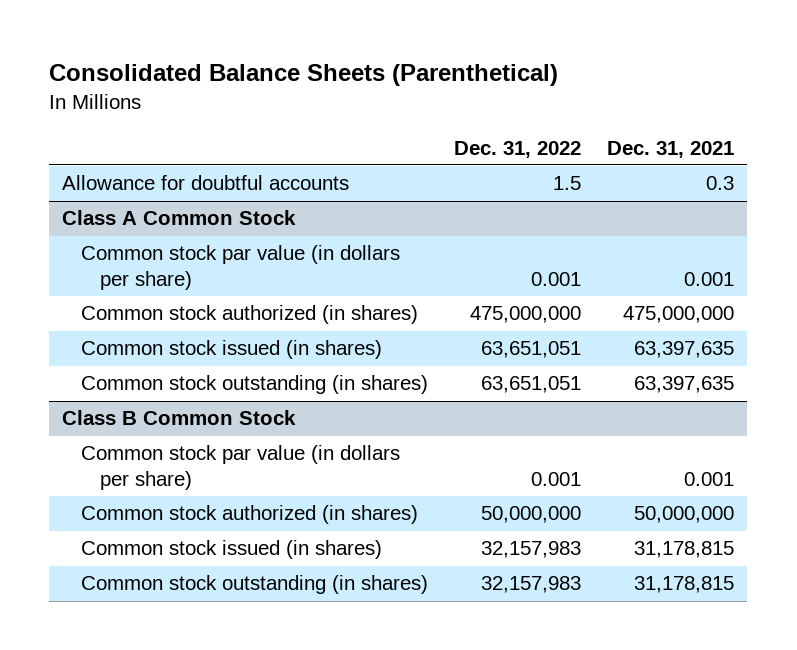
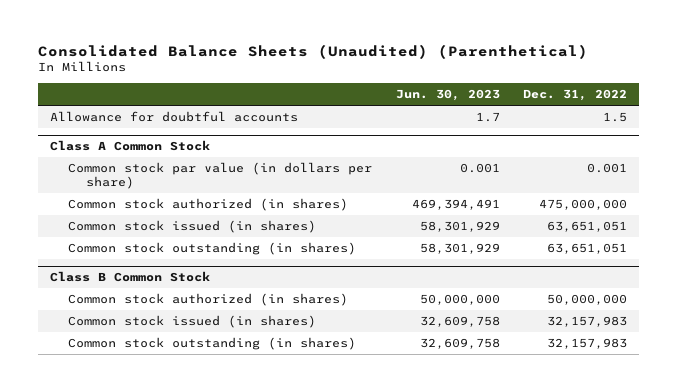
[49,64,559,87] Consolidated Balance Sheets (Parenthetical) -> [37,43,588,59] Consolidated Balance Sheets (Unaudited) (Parenthetical)
[607,140,735,158] Dec. 31, 2021 -> none
none -> [395,88,500,101] Jun. 30, 2023
[80,445,400,490] Common stock par value (in dollars per share) -> none

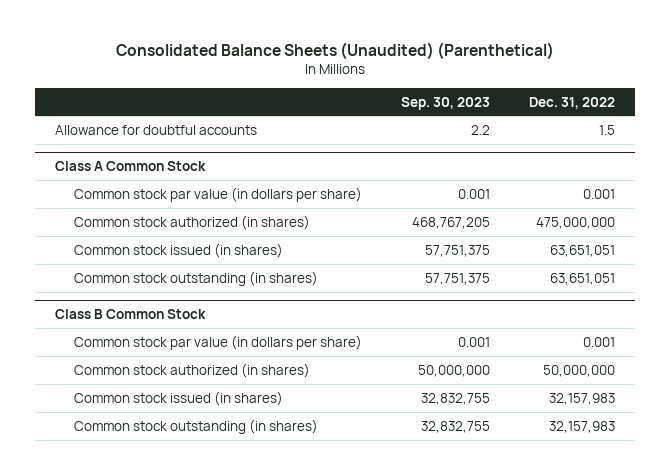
[395,88,500,101] Jun. 30, 2023 -> none
none -> [401,96,491,110] Sep. 30, 2023
none -> [74,334,363,350] Common stock par value (in dollars per share)

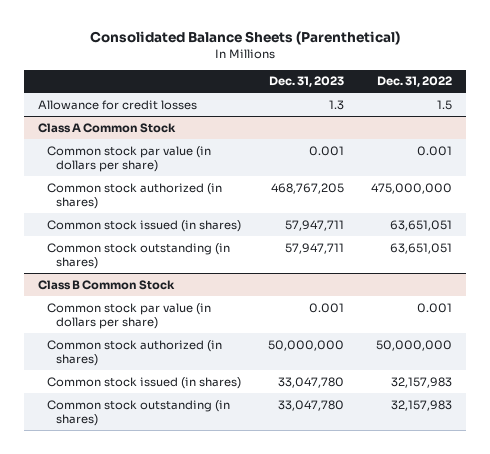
[115,42,554,60] Consolidated Balance Sheets (Unaudited) (Parenthetical) -> [90,31,401,46] Consolidated Balance Sheets (Parenthetical)
[401,96,491,110] Sep. 30, 2023 -> none
none -> [269,76,345,88] Dec. 31, 2023
[54,124,257,135] Allowance for doubtful accounts -> [37,99,197,110] Allowance for credit losses

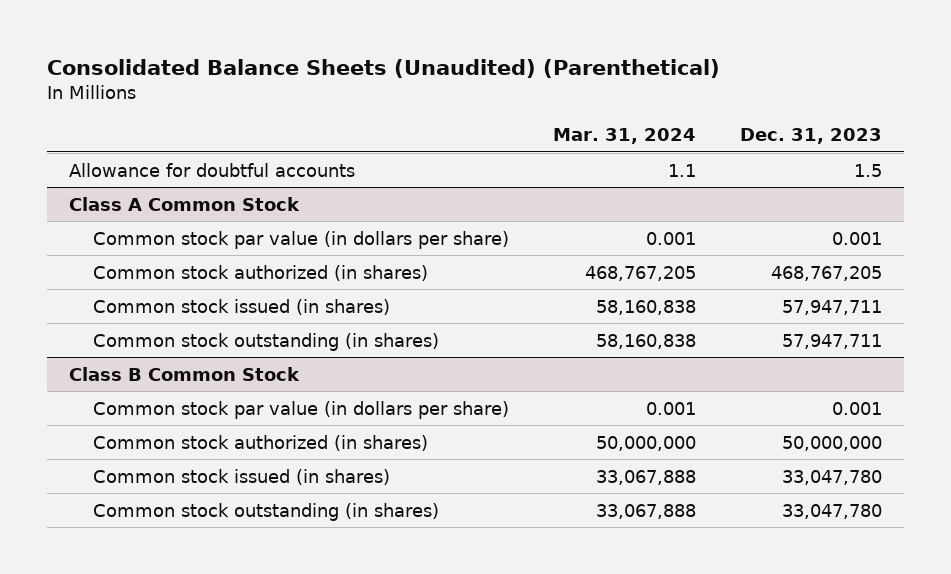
[90,31,401,46] Consolidated Balance Sheets (Parenthetical) -> [46,58,720,78] Consolidated Balance Sheets (Unaudited) (Parenthetical)
[377,76,453,88] Dec. 31, 2022 -> none
none -> [552,128,696,145] Mar. 31, 2024
[37,99,197,110] Allowance for credit losses -> [68,162,355,177] Allowance for doubtful accounts
[329,99,345,110] 1.3 -> [853,163,882,177] 1.5

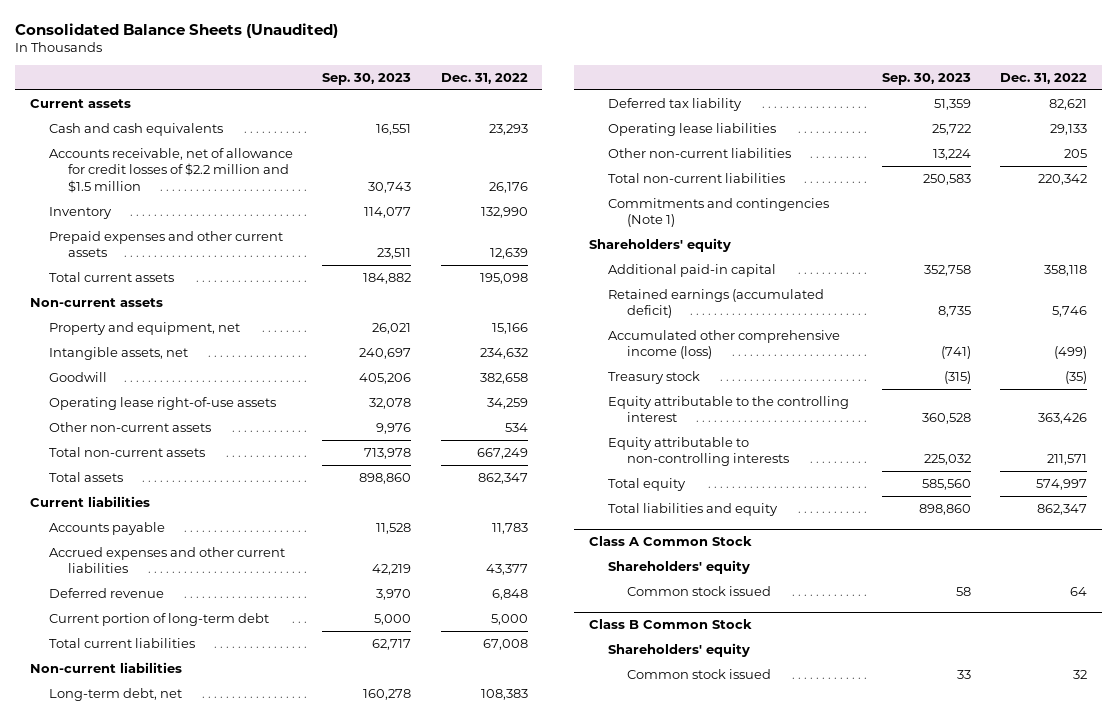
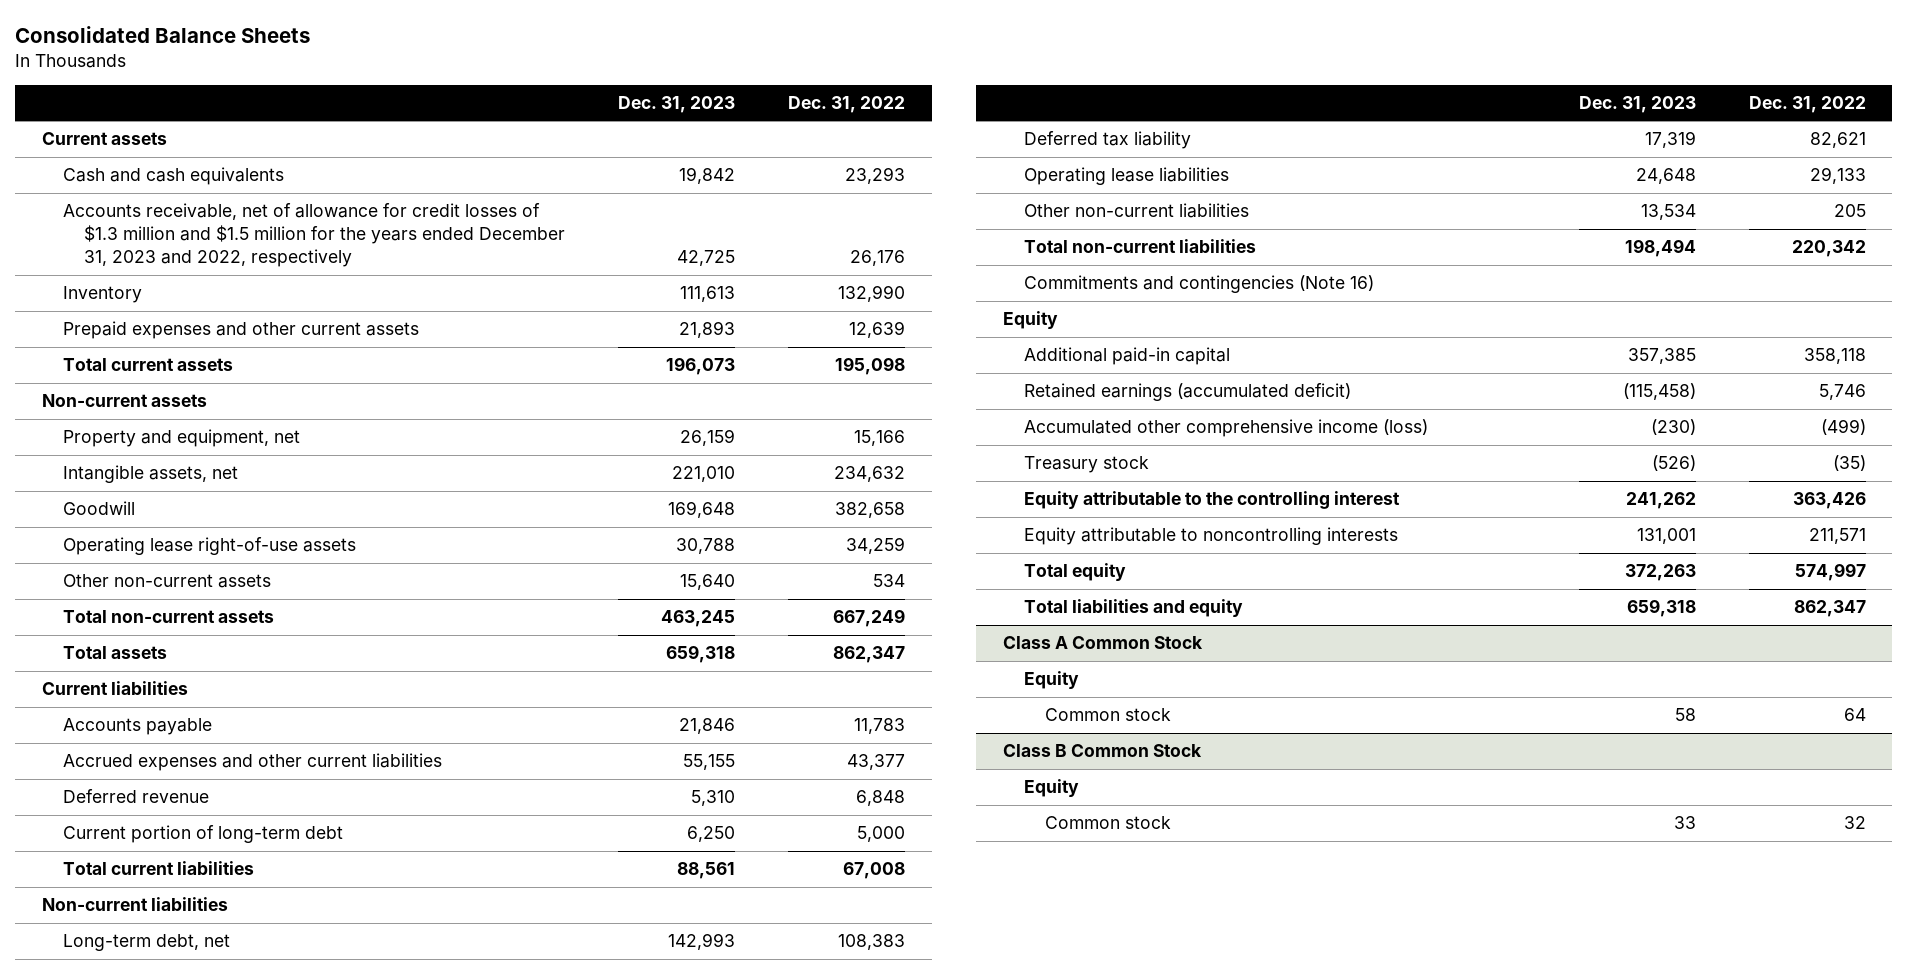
[14,22,338,38] Consolidated Balance Sheets (Unaudited) -> [15,26,311,44] Consolidated Balance Sheets
[322,72,412,85] Sep. 30, 2023 -> none
none -> [618,95,736,113] Dec. 31, 2023
[48,147,293,194] Accounts receivable, net of allowance for credit losses of $2.2 million and $1.5 million -> [62,203,565,268] Accounts receivable, net of allowance for credit losses of $1.3 million and $1.5 million for the years ended December 31, 2023 and 2022, respectively
[608,197,830,228] Commitments and contingencies (Note 1) -> [1023,275,1374,294] Commitments and contingencies (Note 16)
[589,237,732,252] Shareholders' equity -> [1002,311,1058,330] Equity
[608,436,790,467] Equity attributable to non-controlling interests -> [1023,527,1398,546] Equity attributable to noncontrolling interests
[608,559,751,574] Shareholders' equity -> [1023,671,1079,690] Equity
[627,585,772,596] Common stock issued -> [1044,708,1171,722] Common stock
[608,642,751,657] Shareholders' equity -> [1023,779,1079,798] Equity
[627,668,772,679] Common stock issued -> [1044,816,1171,830] Common stock

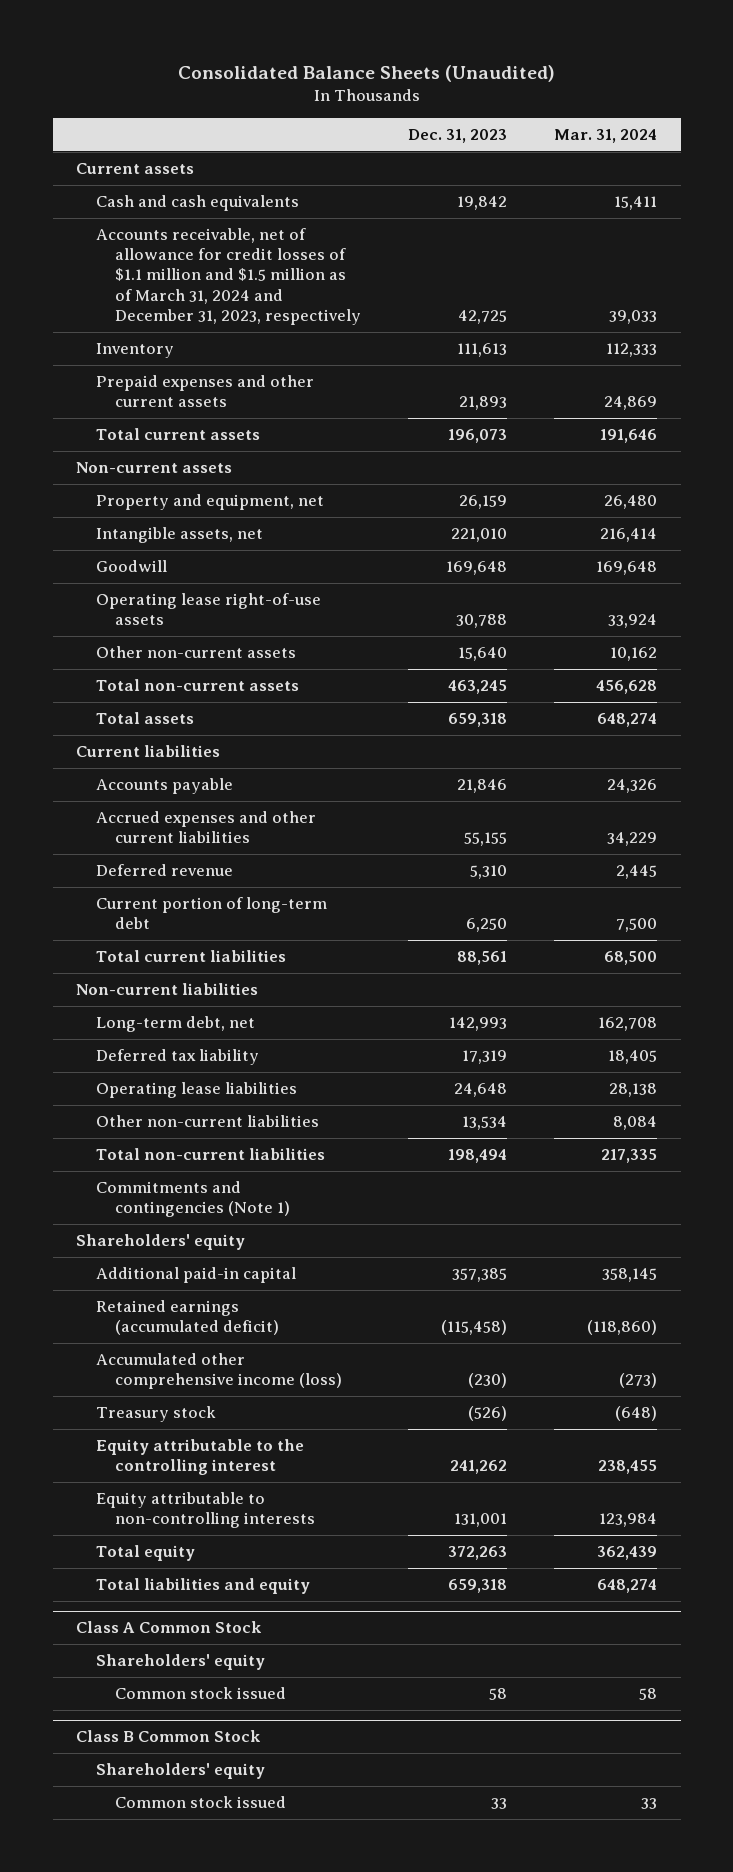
[15,26,311,44] Consolidated Balance Sheets -> [177,64,555,82] Consolidated Balance Sheets (Unaudited)
[788,95,906,113] Dec. 31, 2022 -> none
none -> [554,129,658,144] Mar. 31, 2024
[62,203,565,268] Accounts receivable, net of allowance for credit losses of $1.3 million and $1.5 million for the years ended December 31, 2023 and 2022, respectively -> [95,228,361,325] Accounts receivable, net of allowance for credit losses of $1.1 million and $1.5 million as of March 31, 2024 and December 31, 2023, respectively
[1023,275,1374,294] Commitments and contingencies (Note 16) -> [95,1181,290,1218] Commitments and contingencies (Note 1)
[1002,311,1058,330] Equity -> [76,1234,246,1251] Shareholders' equity
[1023,527,1398,546] Equity attributable to noncontrolling interests -> [95,1492,315,1529] Equity attributable to non-controlling interests
[1023,671,1079,690] Equity -> [95,1654,265,1671] Shareholders' equity
[1044,708,1171,722] Common stock -> [114,1687,286,1700] Common stock issued
[1023,779,1079,798] Equity -> [95,1763,265,1780] Shareholders' equity
[1044,816,1171,830] Common stock -> [114,1796,286,1809] Common stock issued

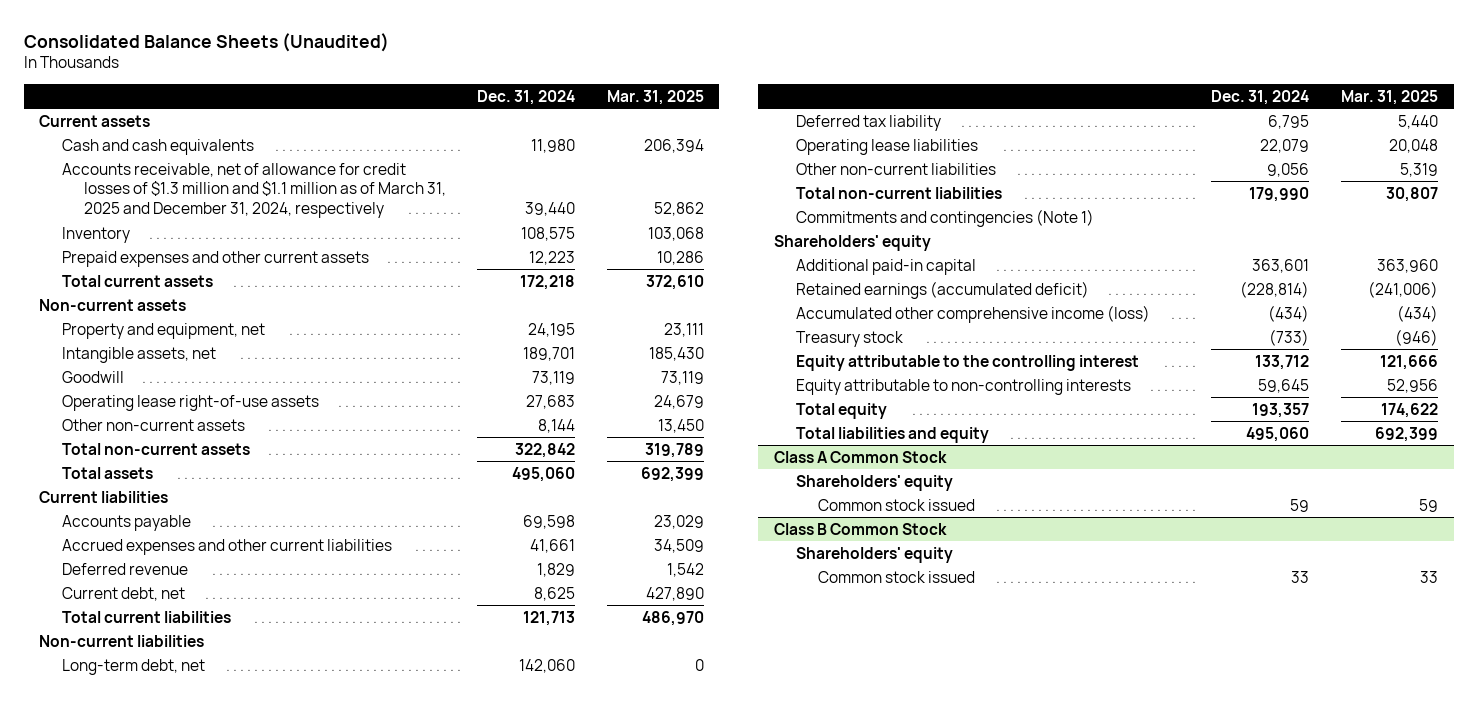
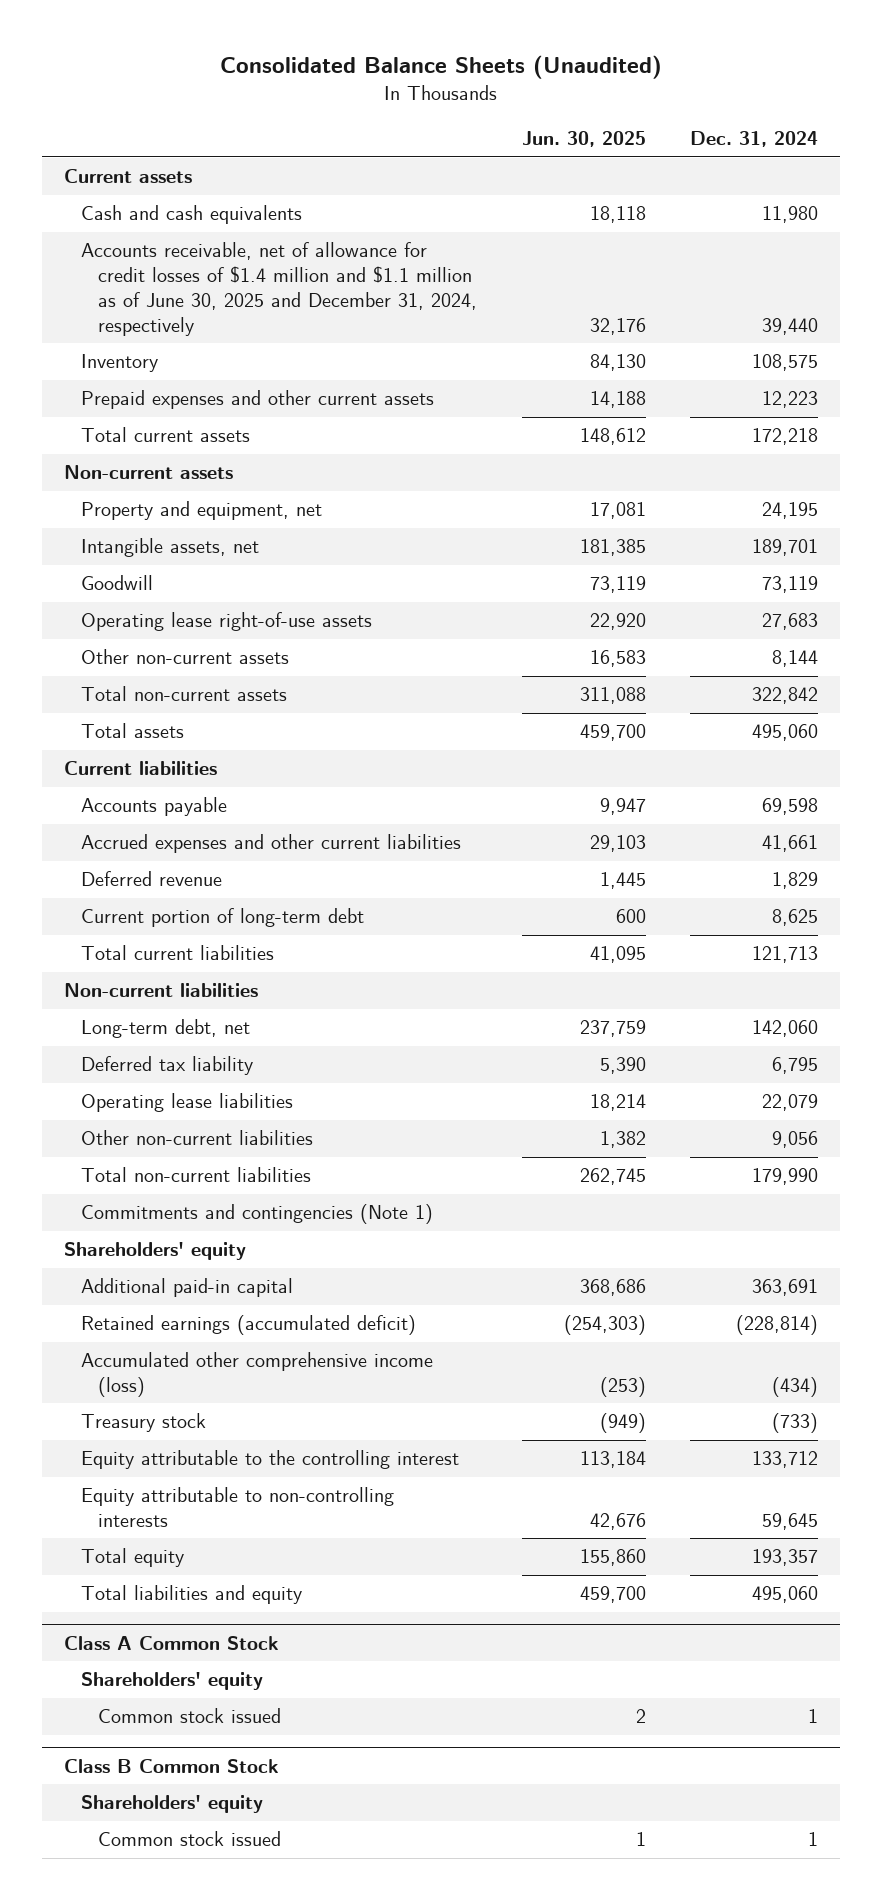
[606,89,704,105] Mar. 31, 2025 -> none
none -> [521,131,646,148] Jun. 30, 2025
[61,162,446,219] Accounts receivable, net of allowance for credit losses of $1.3 million and $1.1 million as of March 31, 2025 and December 31, 2024, respectively -> [81,242,478,337] Accounts receivable, net of allowance for credit losses of $1.4 million and $1.1 million as of June 30, 2025 and December 31, 2024, respectively
[61,586,185,601] Current debt, net -> [81,908,365,928] Current portion of long-term debt
[1252,258,1310,273] 363,601 -> [752,1279,819,1297] 363,691
[1290,498,1310,512] 59 -> [808,1709,819,1724] 1
[1291,570,1310,583] 33 -> [808,1832,819,1847] 1

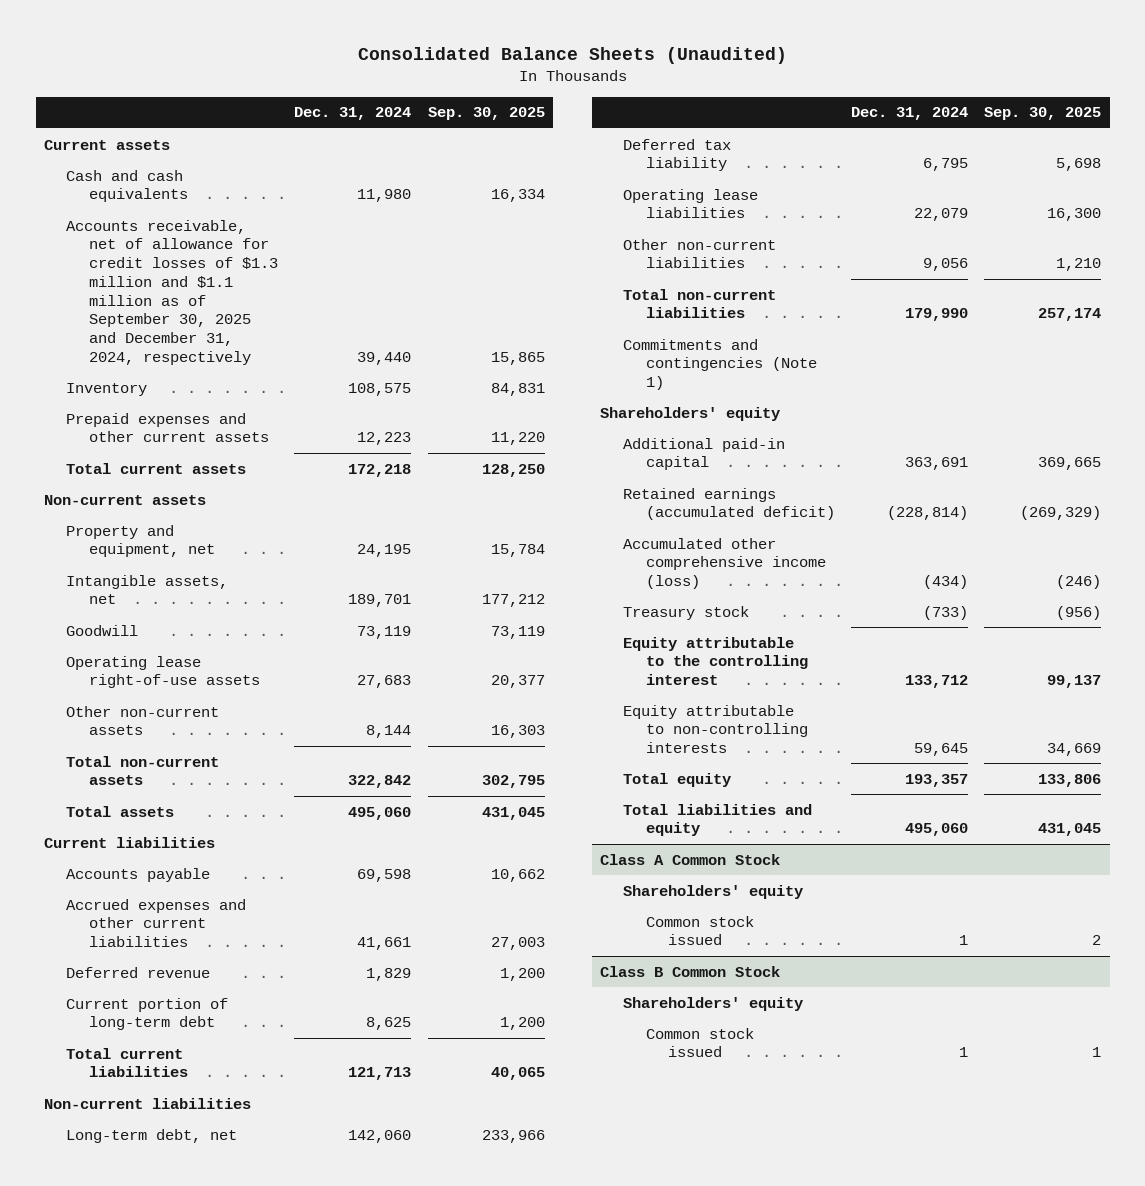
[521,131,646,148] Jun. 30, 2025 -> none
none -> [427,107,545,121] Sep. 30, 2025
[81,242,478,337] Accounts receivable, net of allowance for credit losses of $1.4 million and $1.1 million as of June 30, 2025 and December 31, 2024, respectively -> [66,219,279,365] Accounts receivable, net of allowance for credit losses of $1.3 million and $1.1 million as of September 30, 2025 and December 31, 2024, respectively

